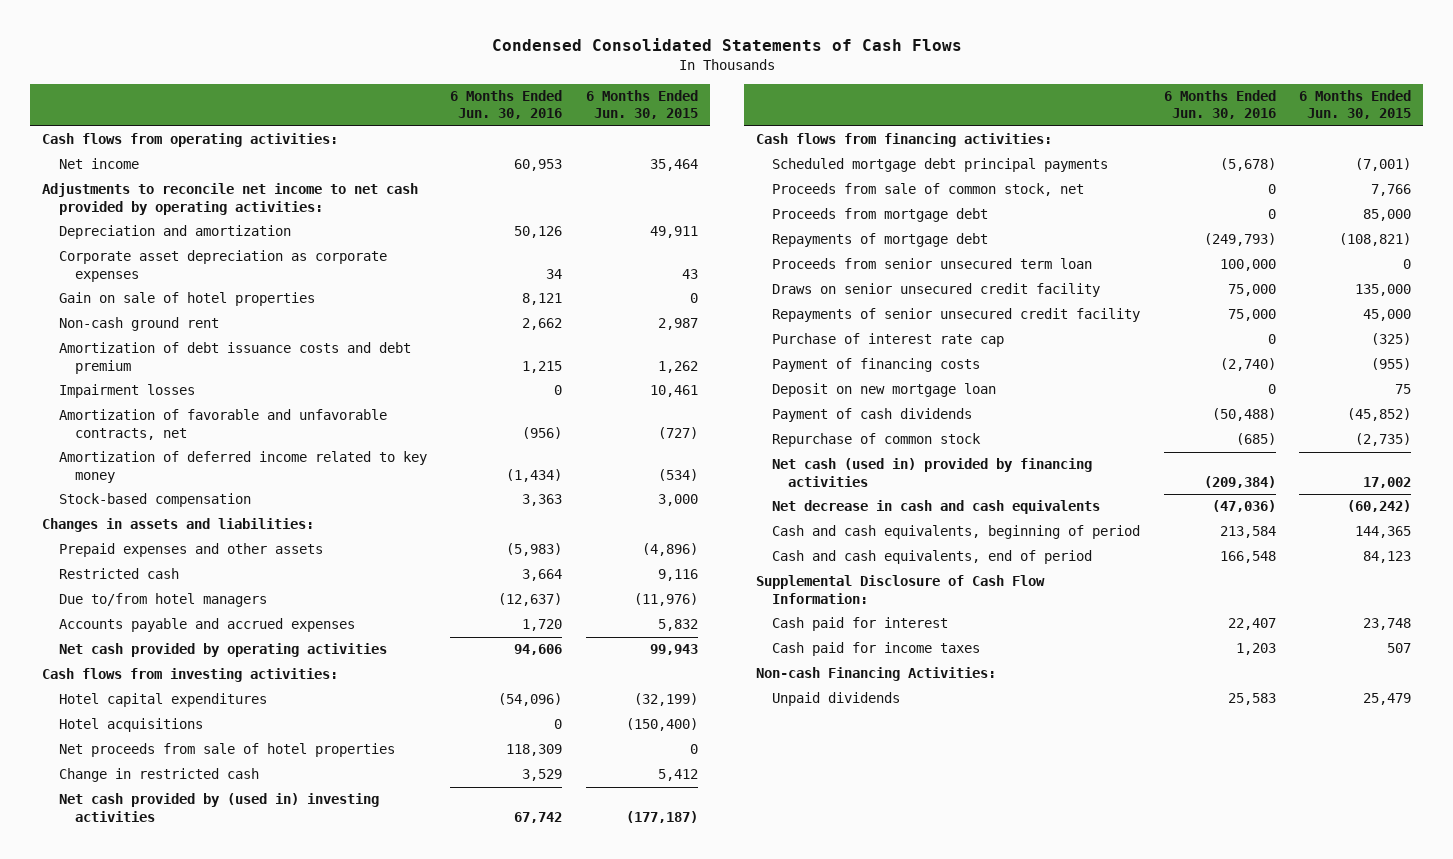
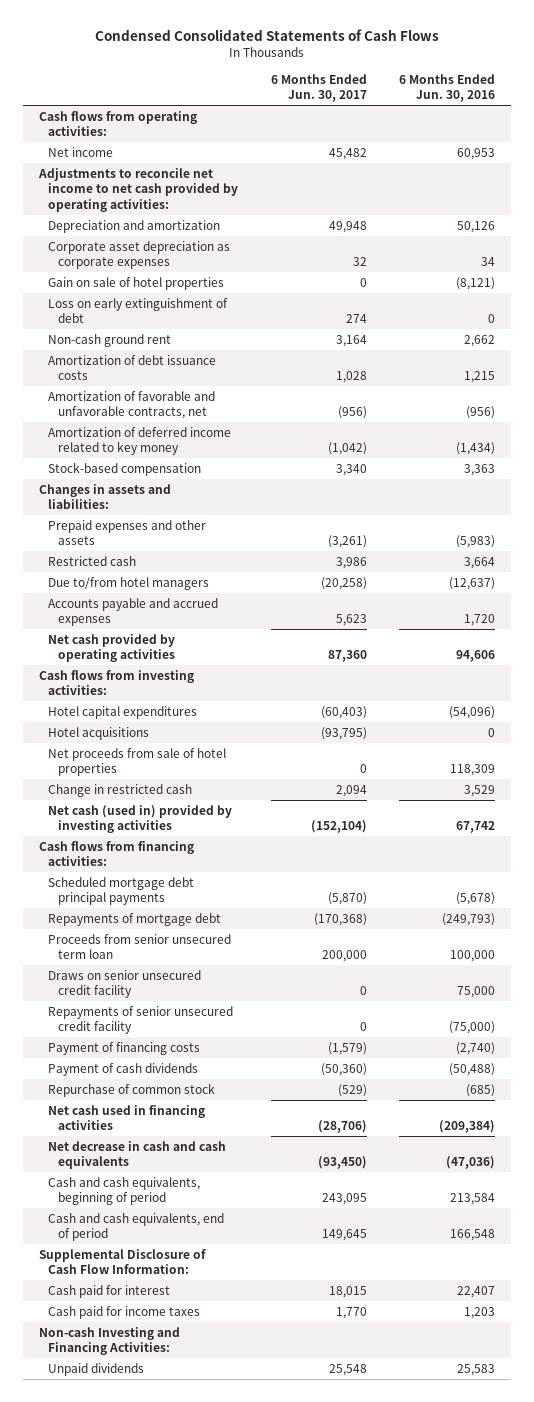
[585,89,698,120] 6 Months Ended Jun. 30, 2015 -> none
none -> [270,73,367,103] 6 Months Ended Jun. 30, 2017
[522,293,563,306] 8,121 -> [455,276,495,290] (8,121)
none -> [48,297,229,324] Loss on early extinguishment of debt
[58,384,195,399] Impairment losses -> none
[58,342,411,374] Amortization of debt issuance costs and debt premium -> [48,354,217,381] Amortization of debt issuance costs
[58,793,379,822] Net cash provided by (used in) investing activities -> [48,804,233,834] Net cash (used in) provided by investing activities
[772,183,1085,197] Proceeds from sale of common stock, net -> none
[772,208,989,223] Proceeds from mortgage debt -> none
[772,333,1005,348] Purchase of interest rate cap -> none
[1227,309,1276,322] 75,000 -> [448,1021,495,1035] (75,000)
[772,383,997,398] Deposit on new mortgage loan -> none
[772,458,1093,487] Net cash (used in) provided by financing activities -> [48,1104,206,1131] Net cash used in financing activities
[755,667,996,682] Non-cash Financing Activities: -> [38,1326,180,1356] Non-cash Investing and Financing Activities:

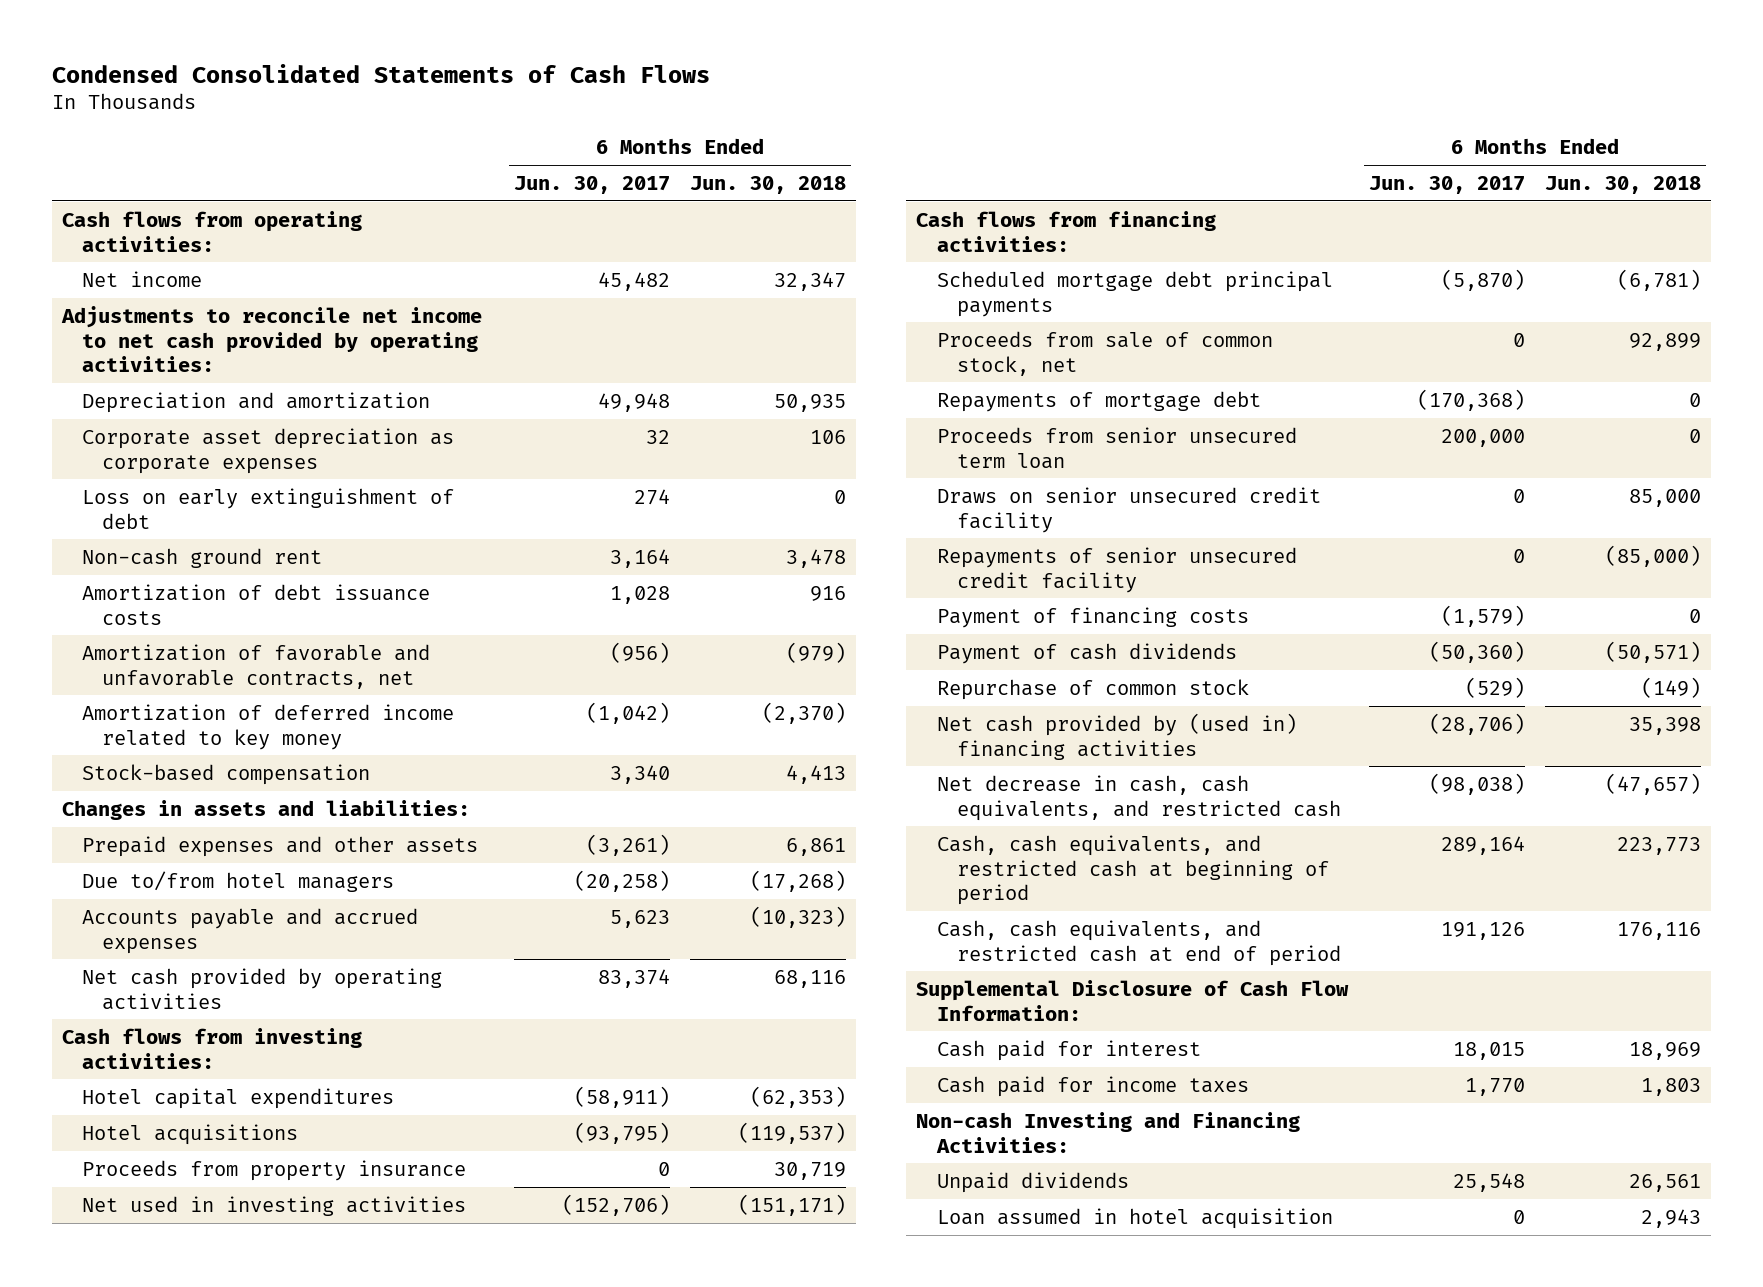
[398,73,495,103] 6 Months Ended Jun. 30, 2016 -> none
none -> [690,175,847,194] Jun. 30, 2018
[48,276,225,290] Gain on sale of hotel properties -> none
[48,555,137,566] Restricted cash -> none
[327,650,367,663] 87,360 -> [597,968,670,988] 83,374
[320,705,367,719] (60,403) -> [573,1085,670,1108] (58,911)
[48,747,227,777] Net proceeds from sale of hotel properties -> none
[48,783,193,797] Change in restricted cash -> none
none -> [82,1159,467,1181] Proceeds from property insurance
[48,804,233,834] Net cash (used in) provided by investing activities -> [82,1195,467,1216] Net used in investing activities
[310,820,367,834] (152,104) -> [561,1193,670,1216] (152,706)
none -> [936,330,1273,376] Proceeds from sale of common stock, net
[48,1104,206,1131] Net cash used in financing activities -> [936,712,1297,760] Net cash provided by (used in) financing activities
[48,1140,227,1170] Net decrease in cash and cash equivalents -> [936,774,1341,821] Net decrease in cash, cash equivalents, and restricted cash
[317,1156,367,1170] (93,450) -> [1428,772,1525,795] (98,038)
[48,1176,201,1206] Cash and cash equivalents, beginning of period -> [936,834,1329,906] Cash, cash equivalents, and restricted cash at beginning of period
[321,1193,367,1206] 243,095 -> [1440,835,1525,855] 289,164
[48,1212,225,1242] Cash and cash equivalents, end of period -> [936,919,1341,966] Cash, cash equivalents, and restricted cash at end of period
[321,1229,367,1242] 149,645 -> [1440,921,1525,940] 191,126
none -> [936,1207,1333,1229] Loan assumed in hotel acquisition

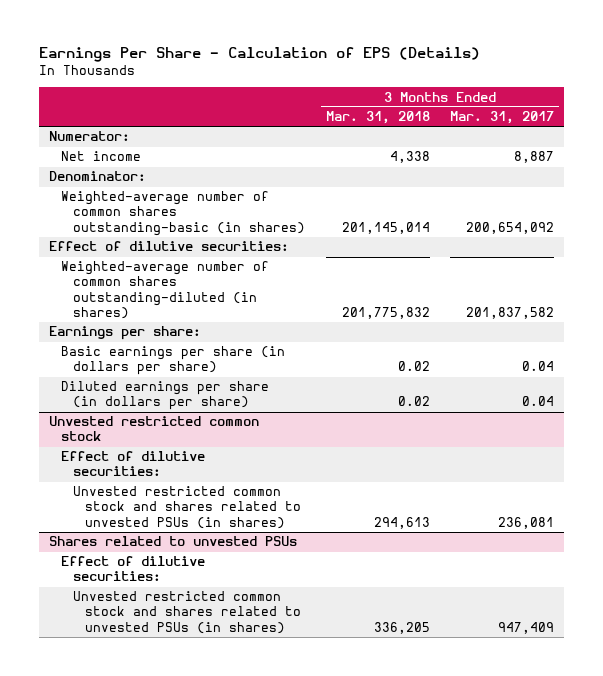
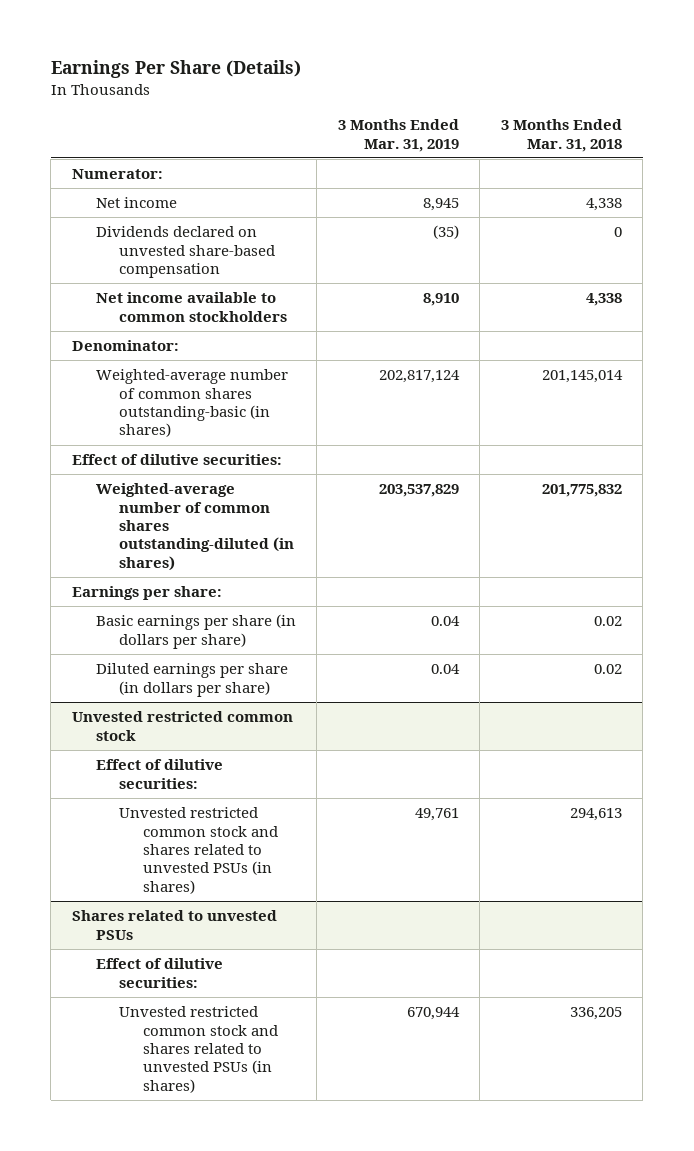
[39,47,481,63] Earnings Per Share - Calculation of EPS (Details) -> [50,60,301,79] Earnings Per Share (Details)
[449,111,554,125] Mar. 31, 2017 -> none
none -> [337,119,459,152] 3 Months Ended Mar. 31, 2019
none -> [95,226,276,279] Dividends declared on unvested share-based compensation
none -> [95,292,288,322] Net income available to common stockholders

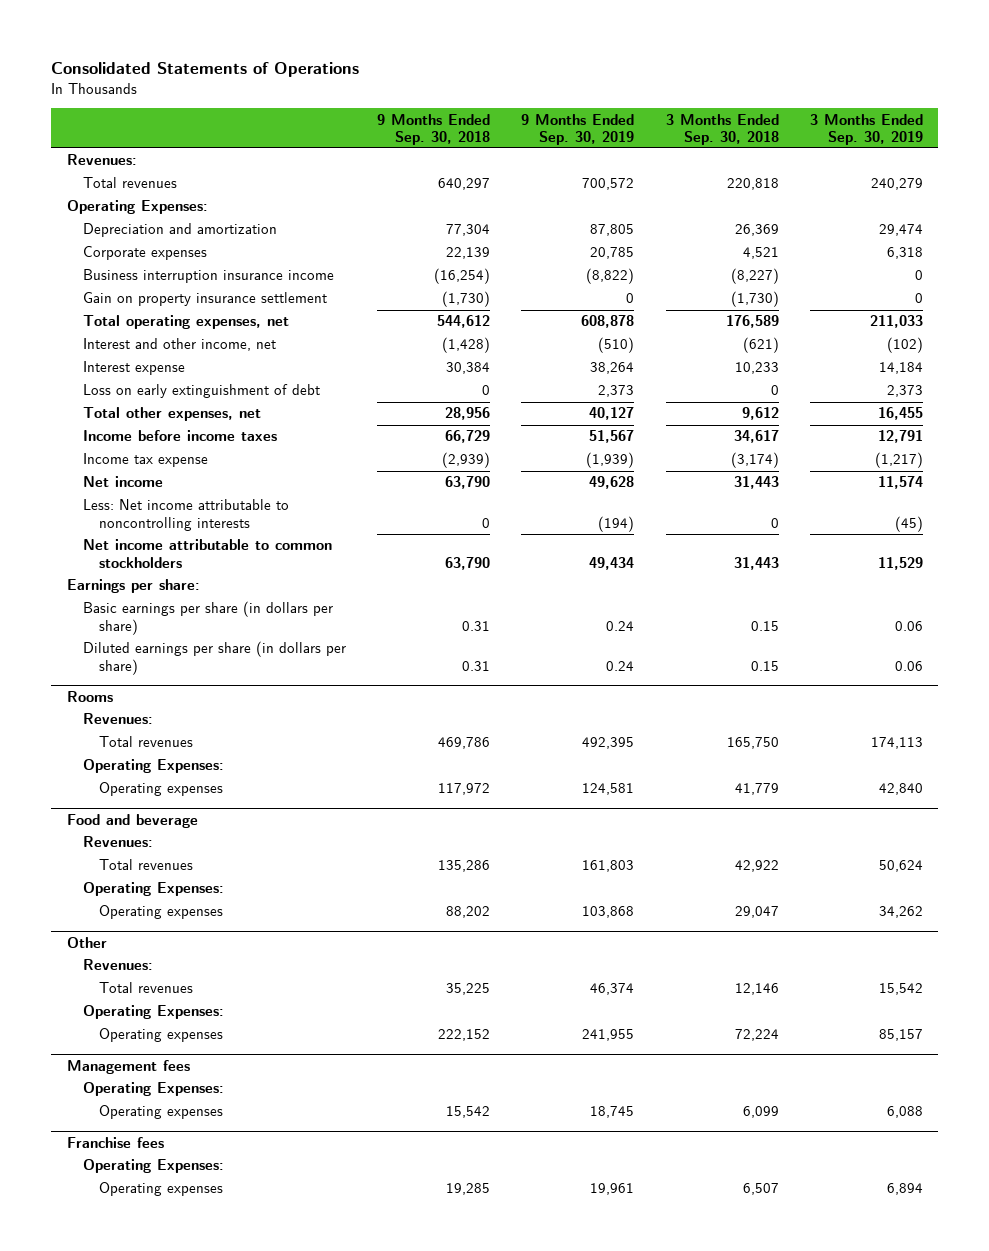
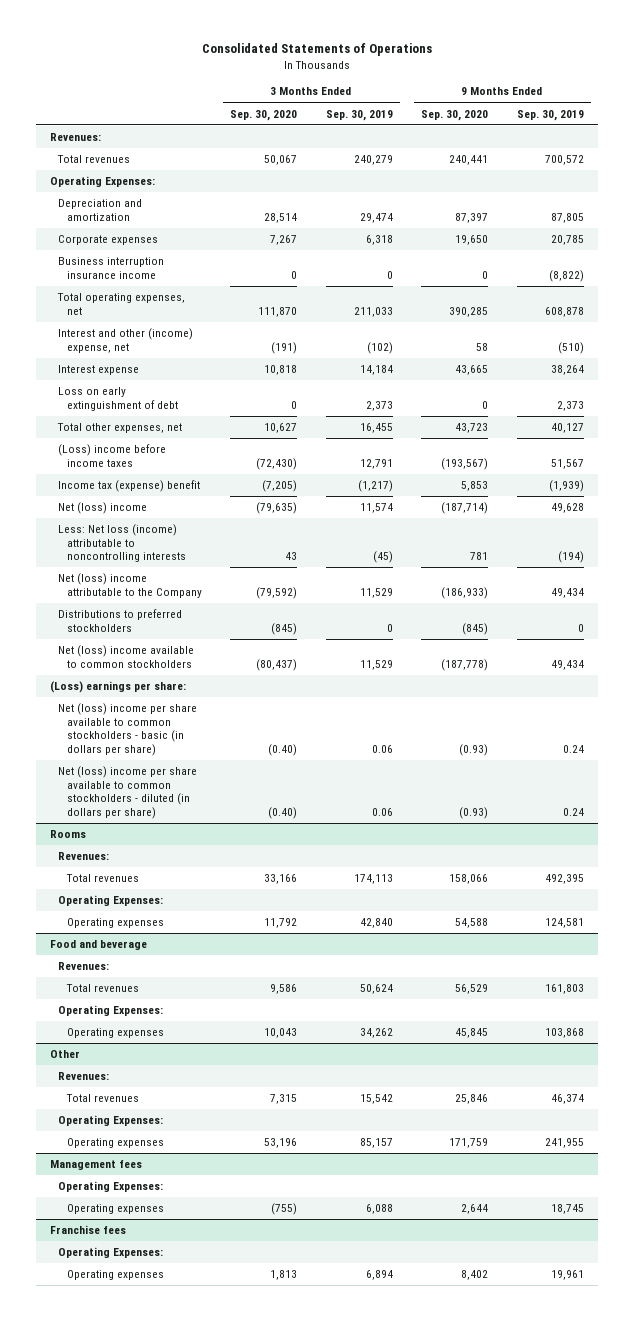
[377,113,491,145] 9 Months Ended Sep. 30, 2018 -> none
[665,113,779,145] 3 Months Ended Sep. 30, 2018 -> none
none -> [230,109,298,121] Sep. 30, 2020
none -> [421,109,489,121] Sep. 30, 2020
[83,292,328,307] Gain on property insurance settlement -> none
[83,338,277,352] Interest and other income, net -> [58,328,194,353] Interest and other (income) expense, net
[83,430,278,442] Income before income taxes -> [58,444,167,467] (Loss) income before income taxes
[83,453,209,468] Income tax expense -> [58,480,201,493] Income tax (expense) benefit
[83,476,164,488] Net income -> [58,502,148,515] Net (loss) income
[83,499,290,531] Less: Net income attributable to noncontrolling interests -> [58,524,186,563] Less: Net loss (income) attributable to noncontrolling interests
[83,539,333,568] Net income attributable to common stockholders -> [58,573,202,598] Net (loss) income attributable to the Company
none -> [58,609,183,632] Distributions to preferred stockholders
none -> [58,645,195,668] Net (loss) income available to common stockholders
[66,579,200,594] Earnings per share: -> [49,681,186,694] (Loss) earnings per share:
[83,601,334,635] Basic earnings per share (in dollars per share) -> [58,703,198,756] Net (loss) income per share available to common stockholders - basic (in dollars per share)
[83,641,347,675] Diluted earnings per share (in dollars per share) -> [58,766,198,819] Net (loss) income per share available to common stockholders - diluted (in dollars per share)

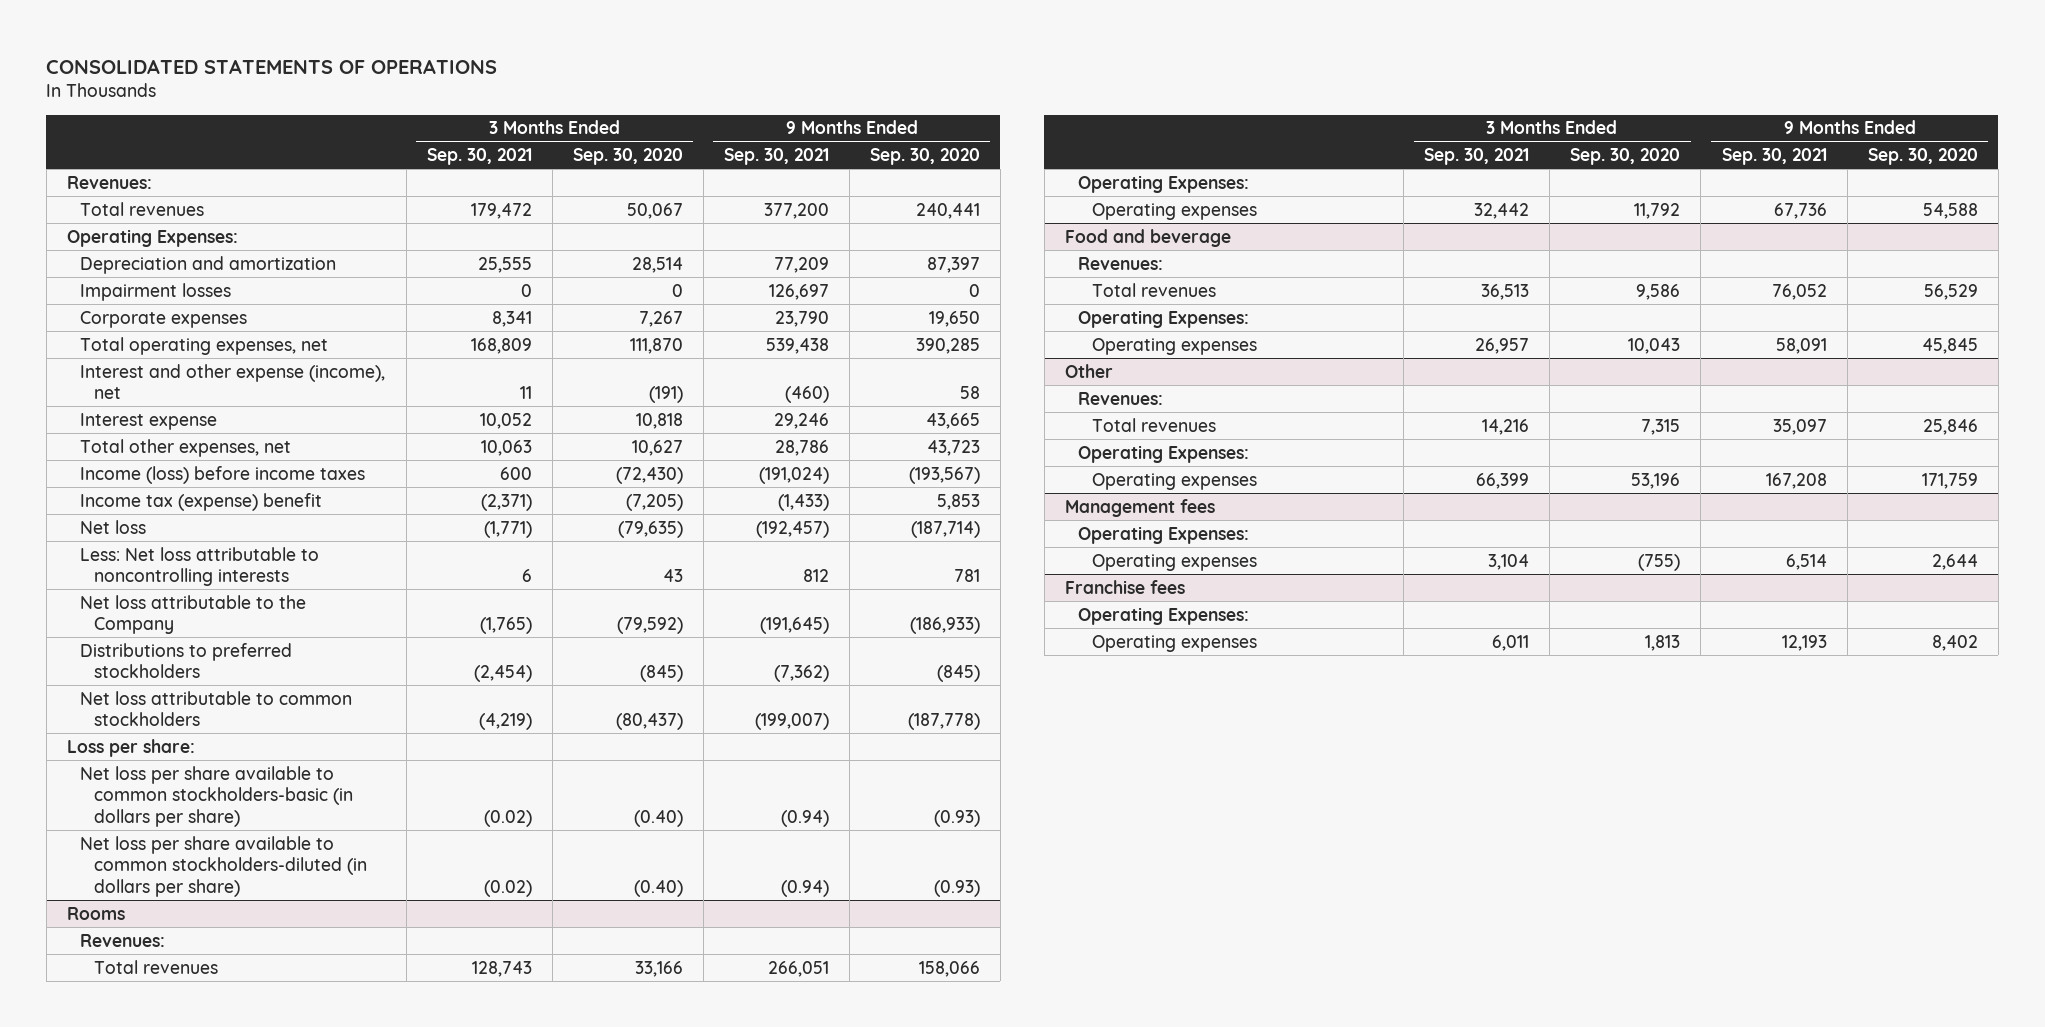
[201,43,432,57] Consolidated Statements of Operations -> [46,58,498,74] CONSOLIDATED STATEMENTS OF OPERATIONS
[325,109,393,121] Sep. 30, 2019 -> none
[516,109,584,121] Sep. 30, 2019 -> none
none -> [426,148,532,166] Sep. 30, 2021
none -> [723,148,829,166] Sep. 30, 2021
none -> [80,282,232,301] Impairment losses
[58,257,165,279] Business interruption insurance income -> none
[58,328,194,353] Interest and other (income) expense, net -> [80,363,386,400] Interest and other expense (income), net
[58,387,178,411] Loss on early extinguishment of debt -> none
[58,444,167,467] (Loss) income before income taxes -> [80,465,366,484] Income (loss) before income taxes
[58,502,148,515] Net (loss) income -> [80,519,147,534] Net loss
[58,524,186,563] Less: Net loss (income) attributable to noncontrolling interests -> [80,546,320,587] Less: Net loss attributable to noncontrolling interests
[58,573,202,598] Net (loss) income attributable to the Company -> [80,594,307,635] Net loss attributable to the Company
[58,645,195,668] Net (loss) income available to common stockholders -> [80,690,353,727] Net loss attributable to common stockholders
[49,681,186,694] (Loss) earnings per share: -> [66,738,195,757] Loss per share:
[58,703,198,756] Net (loss) income per share available to common stockholders - basic (in dollars per share) -> [80,765,353,827] Net loss per share available to common stockholders-basic (in dollars per share)
[58,766,198,819] Net (loss) income per share available to common stockholders - diluted (in dollars per share) -> [80,835,367,897] Net loss per share available to common stockholders-diluted (in dollars per share)

